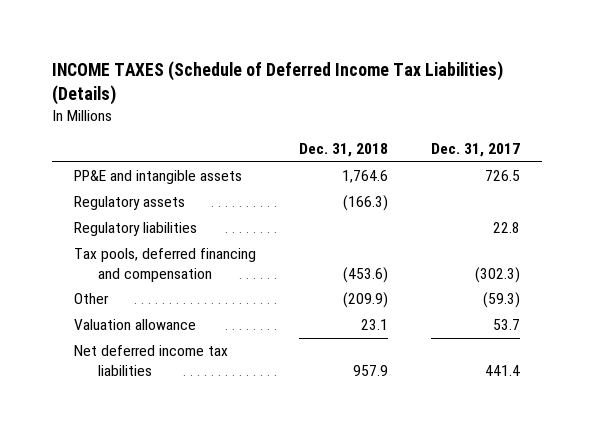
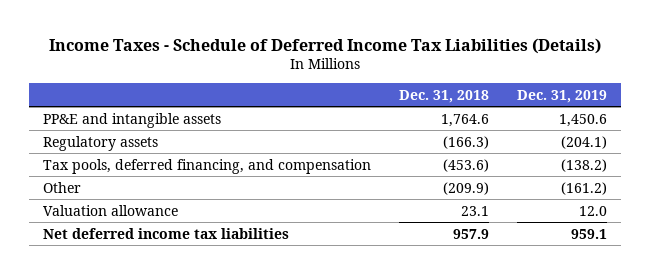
[52,60,504,105] INCOME TAXES (Schedule of Deferred Income Tax Liabilities) (Details) -> [48,37,601,54] Income Taxes - Schedule of Deferred Income Tax Liabilities (Details)
[431,143,521,158] Dec. 31, 2017 -> none
none -> [516,89,607,103] Dec. 31, 2019
[73,222,197,237] Regulatory liabilities -> none
[73,248,256,282] Tax pools, deferred financing and compensation -> [43,158,372,174] Tax pools, deferred financing, and compensation

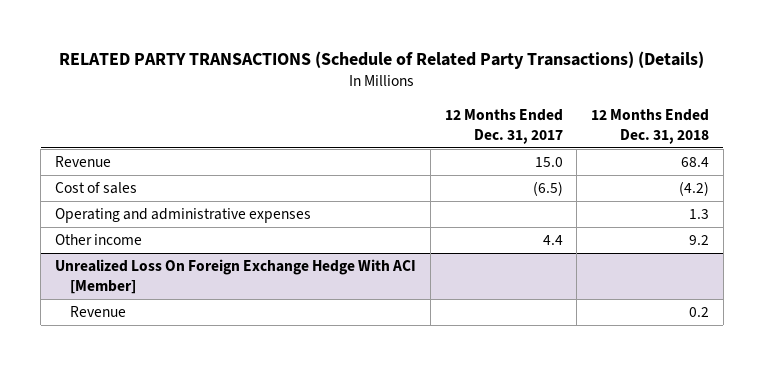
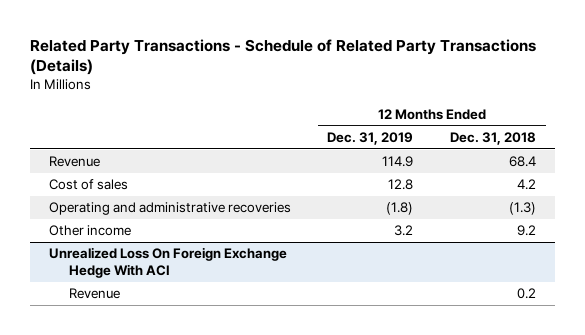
[59,51,705,70] RELATED PARTY TRANSACTIONS (Schedule of Related Party Transactions) (Details) -> [30,38,537,76] Related Party Transactions - Schedule of Related Party Transactions (Details)
[444,109,563,144] 12 Months Ended Dec. 31, 2017 -> none
none -> [327,131,414,145] Dec. 31, 2019
[679,181,710,197] (4.2) -> [517,179,537,191] 4.2
[55,208,312,224] Operating and administrative expenses -> [48,202,291,216] Operating and administrative recoveries
[689,209,710,220] 1.3 -> [509,202,537,216] (1.3)
[55,259,417,294] Unrealized Loss On Foreign Exchange Hedge With ACI [Member] -> [48,247,287,279] Unrealized Loss On Foreign Exchange Hedge With ACI

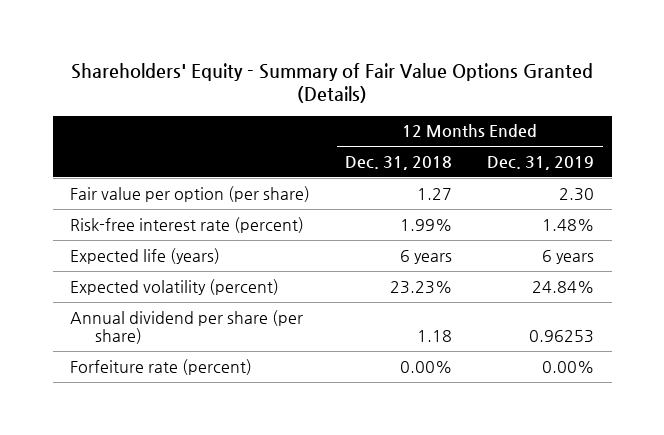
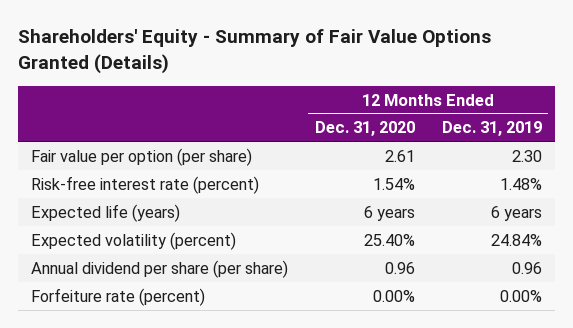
[345,156,453,171] Dec. 31, 2018 -> none
none -> [314,121,415,137] Dec. 31, 2020
[529,330,595,344] 0.96253 -> [511,261,542,274] 0.96

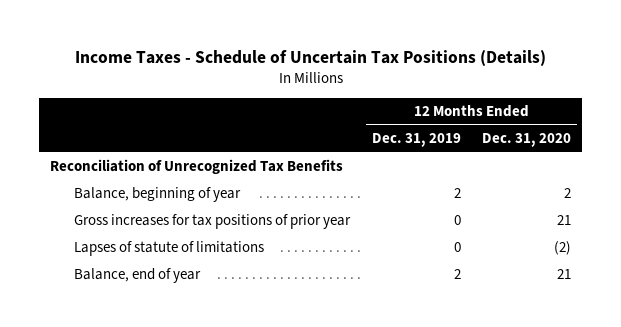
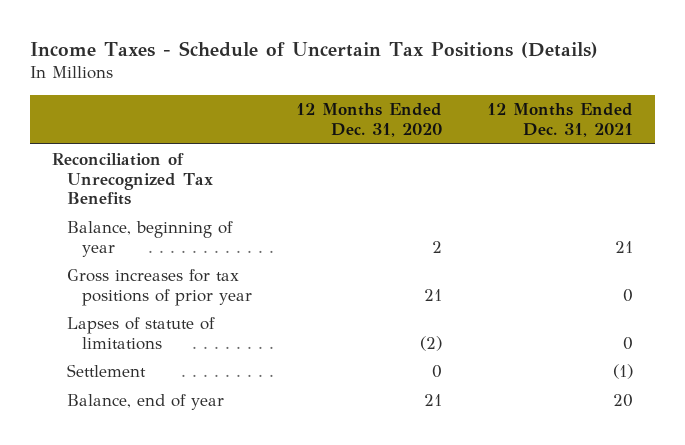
[371,133,461,148] Dec. 31, 2019 -> none
none -> [487,103,634,137] 12 Months Ended Dec. 31, 2021
none -> [66,364,146,378] Settlement

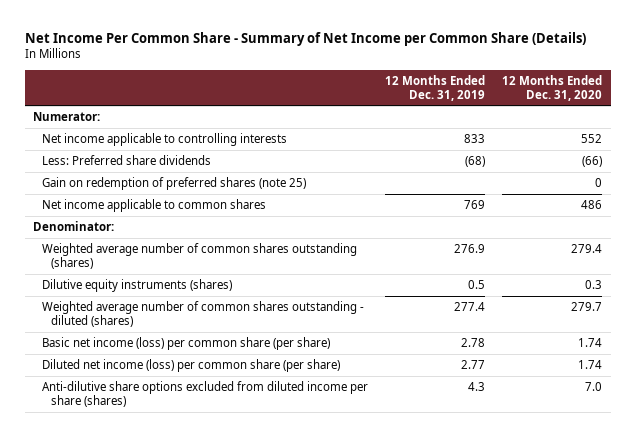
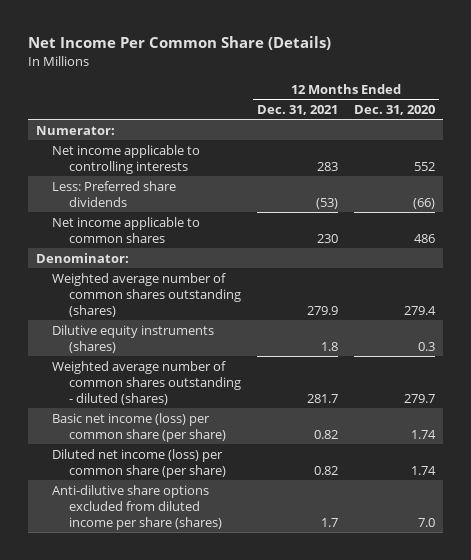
[24,31,586,46] Net Income Per Common Share - Summary of Net Income per Common Share (Details) -> [27,36,331,51] Net Income Per Common Share (Details)
[385,74,486,101] 12 Months Ended Dec. 31, 2019 -> none
none -> [257,104,339,115] Dec. 31, 2021
[42,177,307,191] Gain on redemption of preferred shares (note 25) -> none

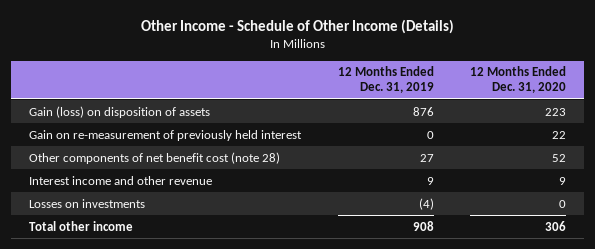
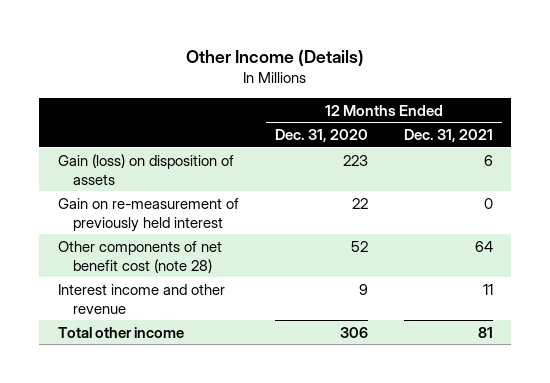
[140,18,454,34] Other Income - Schedule of Other Income (Details) -> [186,49,365,66] Other Income (Details)
[337,66,434,94] 12 Months Ended Dec. 31, 2019 -> none
none -> [403,129,493,143] Dec. 31, 2021
[28,198,145,208] Losses on investments -> none

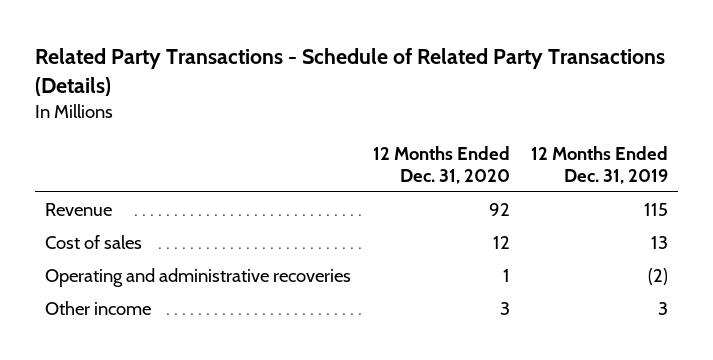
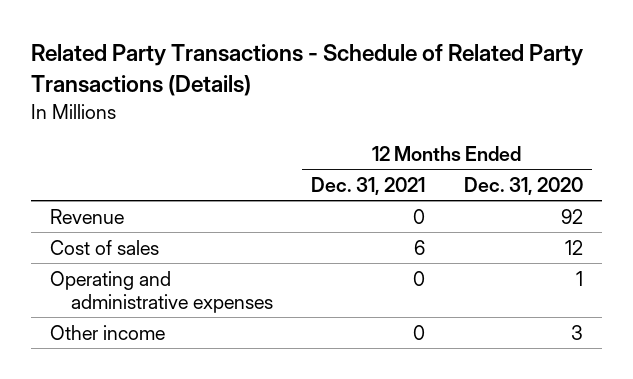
[530,145,668,184] 12 Months Ended Dec. 31, 2019 -> none
none -> [311,176,426,195] Dec. 31, 2021
[45,268,352,288] Operating and administrative recoveries -> [49,270,274,314] Operating and administrative expenses

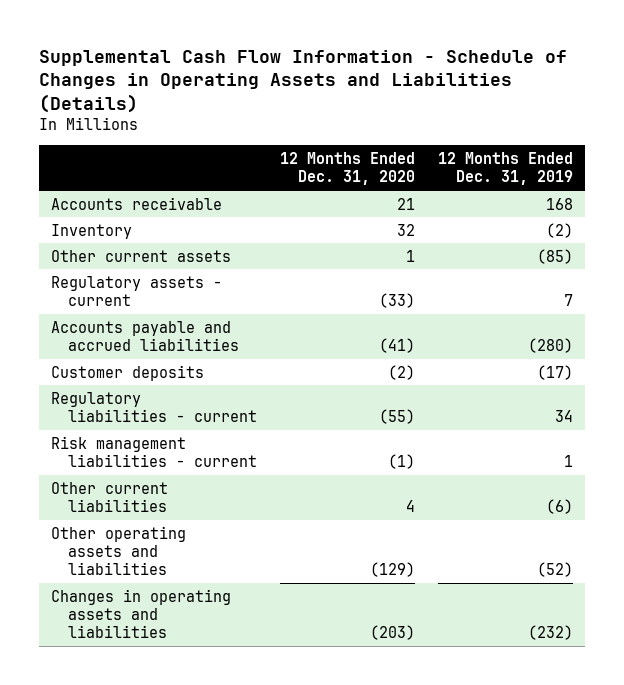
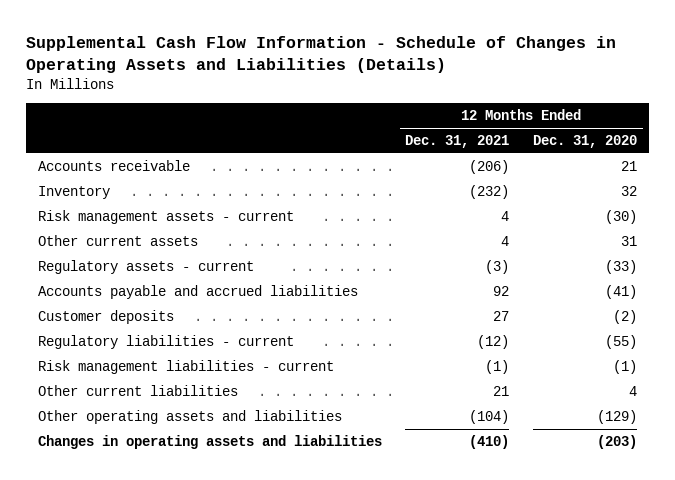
[437,152,573,186] 12 Months Ended Dec. 31, 2019 -> none
none -> [405,135,510,149] Dec. 31, 2021
none -> [37,210,294,225] Risk management assets - current
[405,249,415,262] 1 -> [621,236,638,247] 31

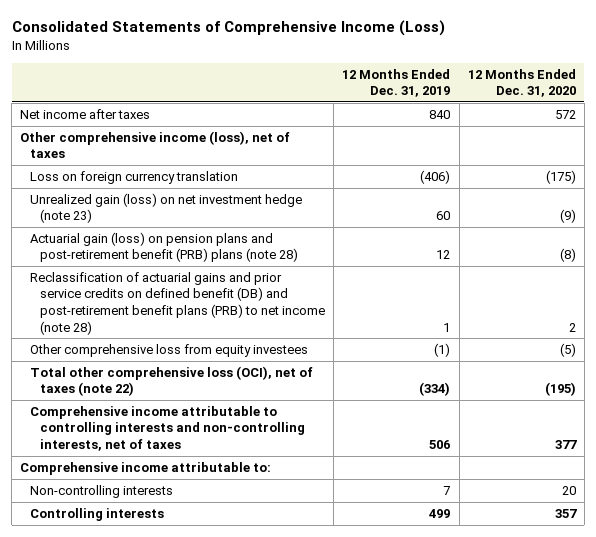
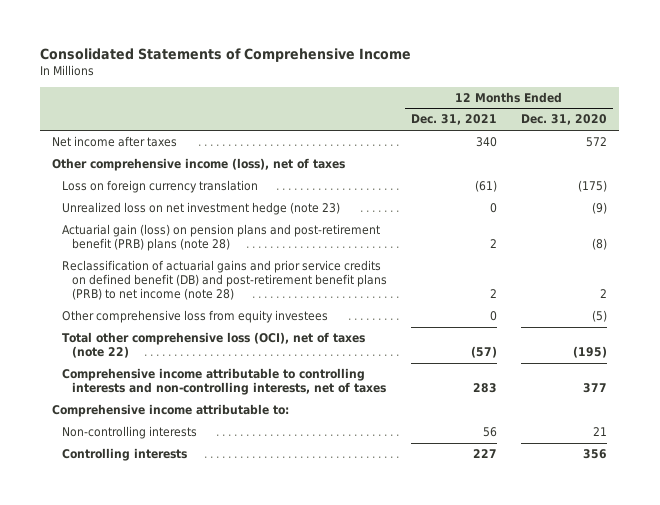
[11,20,445,37] Consolidated Statements of Comprehensive Income (Loss) -> [40,47,412,62] Consolidated Statements of Comprehensive Income
[342,68,451,98] 12 Months Ended Dec. 31, 2019 -> none
none -> [411,114,498,126] Dec. 31, 2021
[30,192,303,224] Unrealized gain (loss) on net investment hedge (note 23) -> [62,202,341,216] Unrealized loss on net investment hedge (note 23)
[561,485,576,495] 20 -> [593,427,608,437] 21
[554,508,577,518] 357 -> [583,449,608,460] 356

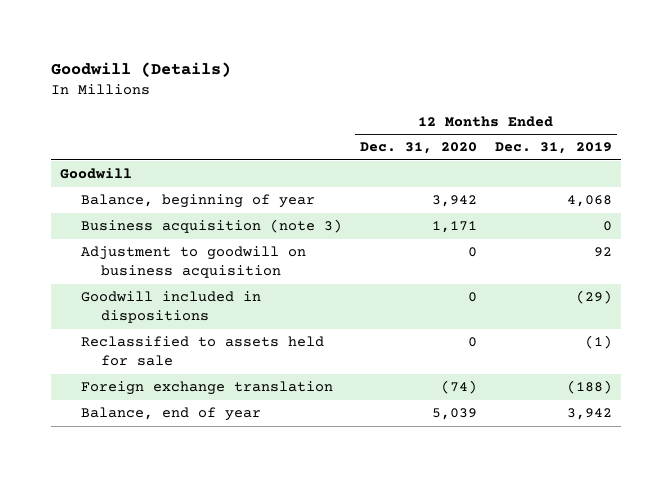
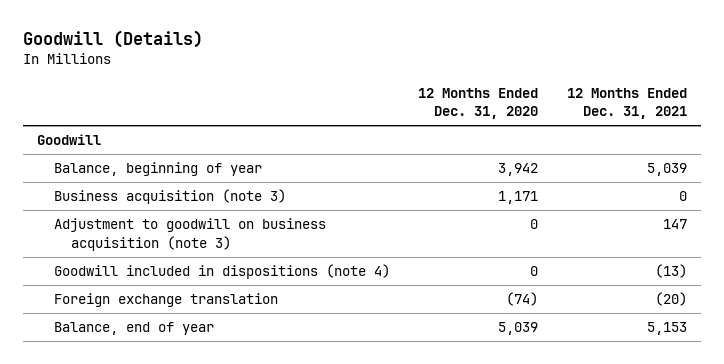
[495,142,613,155] Dec. 31, 2019 -> none
none -> [566,87,687,120] 12 Months Ended Dec. 31, 2021
[80,336,324,367] Reclassified to assets held for sale -> none
[80,246,306,279] Adjustment to goodwill on business acquisition -> [54,218,327,251] Adjustment to goodwill on business acquisition (note 3)
[80,291,261,324] Goodwill included in dispositions -> [54,264,391,280] Goodwill included in dispositions (note 4)

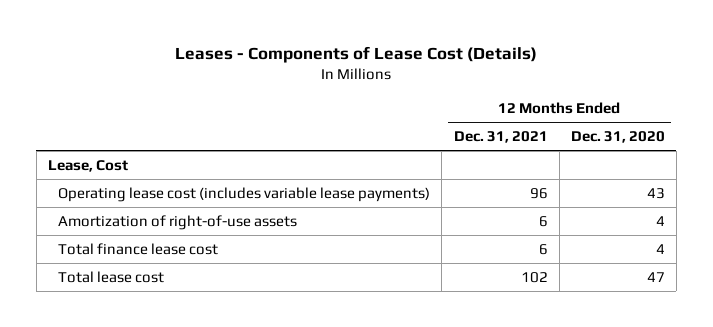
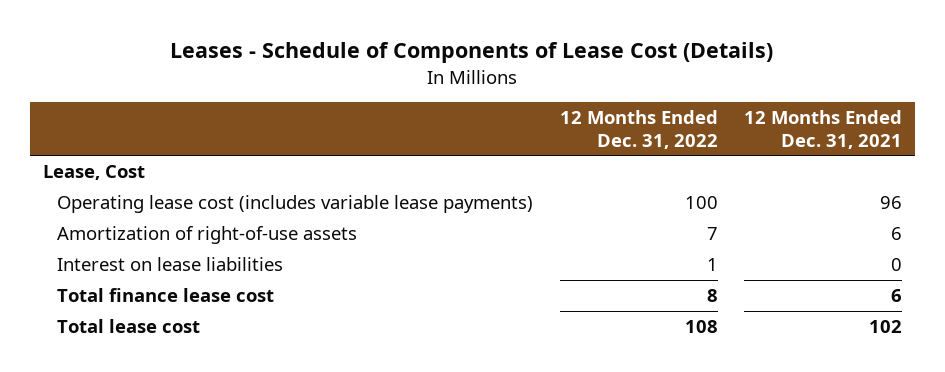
[175,46,538,64] Leases - Components of Lease Cost (Details) -> [170,42,774,64] Leases - Schedule of Components of Lease Cost (Details)
[570,130,665,143] Dec. 31, 2020 -> none
none -> [559,110,718,149] 12 Months Ended Dec. 31, 2022
none -> [57,256,284,271] Interest on lease liabilities

